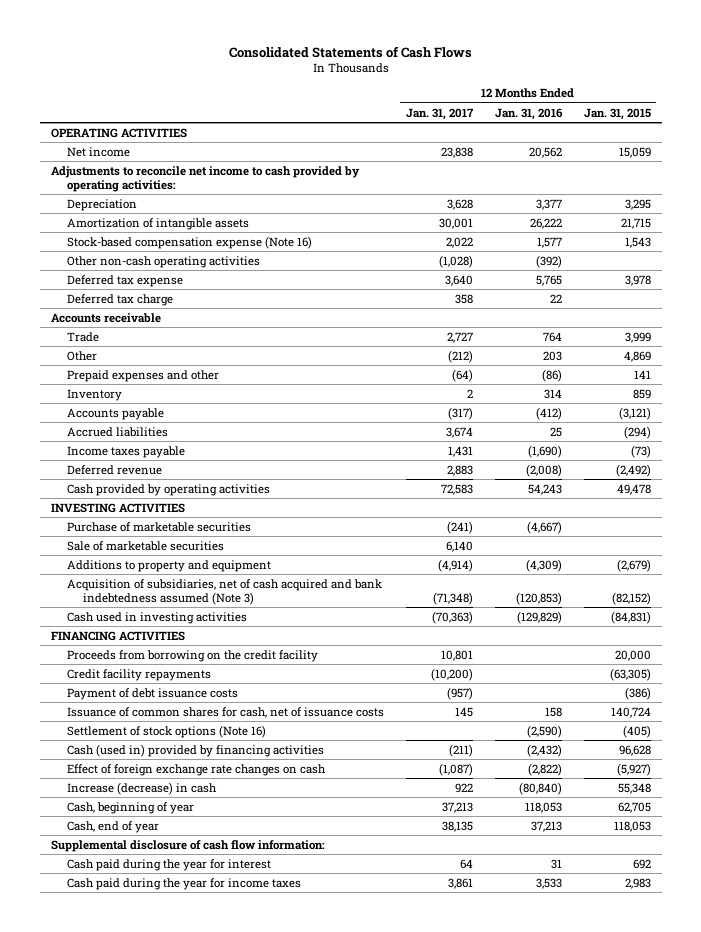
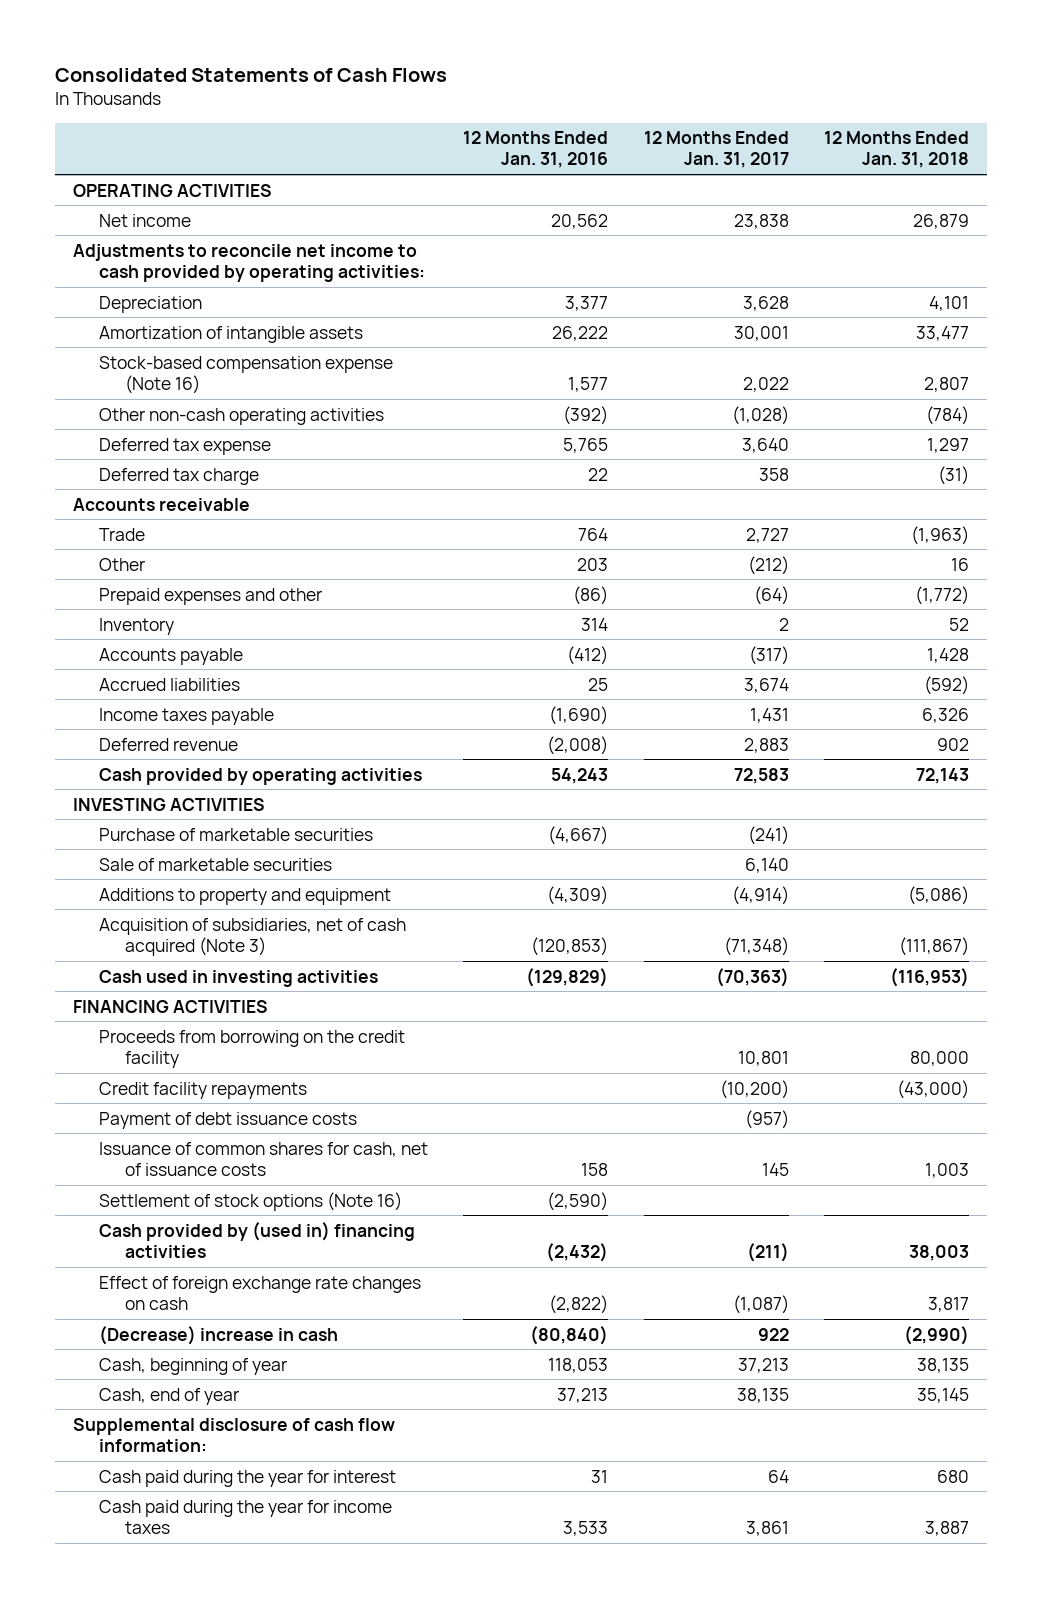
[583,107,651,120] Jan. 31, 2015 -> none
none -> [823,131,969,169] 12 Months Ended Jan. 31, 2018
[66,578,382,605] Acquisition of subsidiaries, net of cash acquired and bank indebtedness assumed (Note 3) -> [98,917,406,956] Acquisition of subsidiaries, net of cash acquired (Note 3)
[66,743,324,757] Cash (used in) provided by financing activities -> [98,1221,415,1258] Cash provided by (used in) financing activities
[66,781,217,795] Increase (decrease) in cash -> [98,1325,338,1345] (Decrease) increase in cash

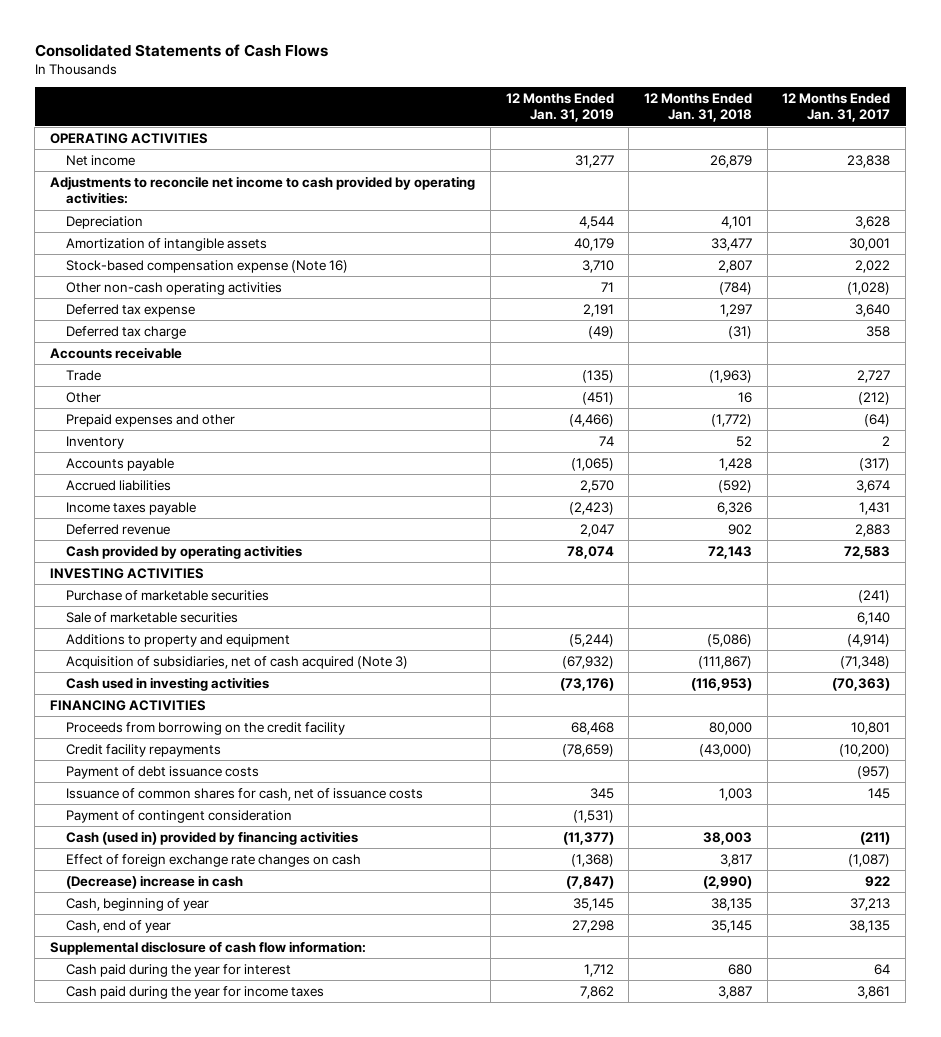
[463,131,609,169] 12 Months Ended Jan. 31, 2016 -> none
none -> [505,93,614,123] 12 Months Ended Jan. 31, 2019
[98,1191,402,1211] Settlement of stock options (Note 16) -> none
none -> [65,809,292,823] Payment of contingent consideration
[98,1221,415,1258] Cash provided by (used in) financing activities -> [65,830,358,845] Cash (used in) provided by financing activities

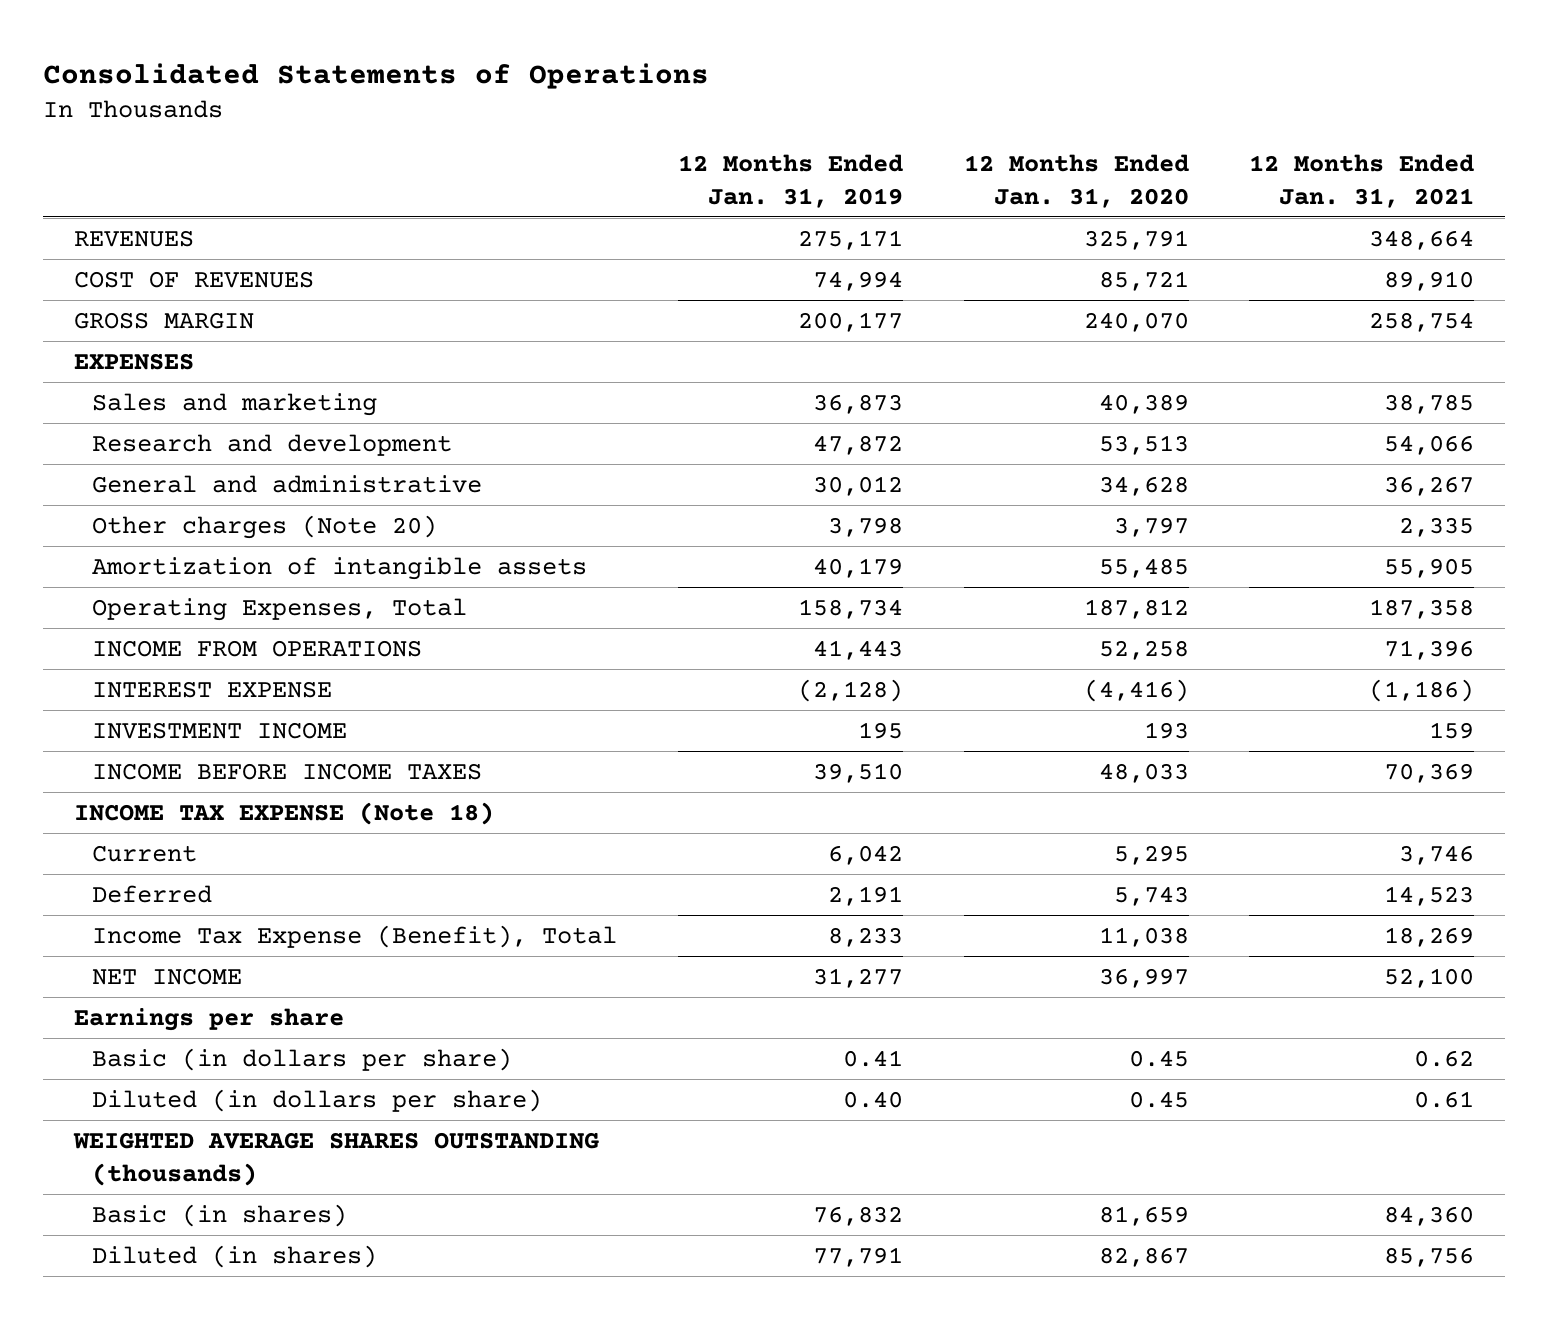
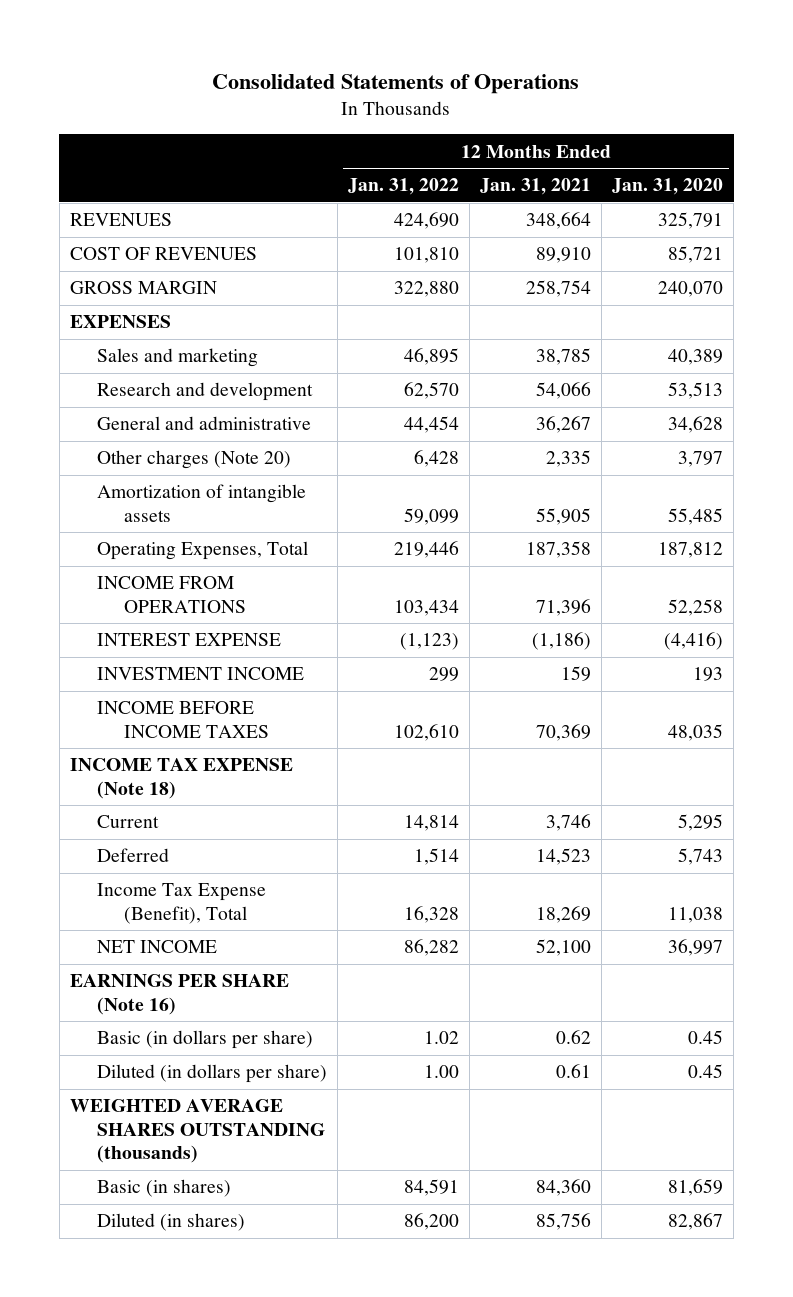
[677,153,903,208] 12 Months Ended Jan. 31, 2019 -> none
none -> [347,178,459,196] Jan. 31, 2022
[1098,762,1189,783] 48,033 -> [668,723,724,741] 48,035
[73,1007,344,1031] Earnings per share -> [69,974,289,1015] EARNINGS PER SHARE (Note 16)

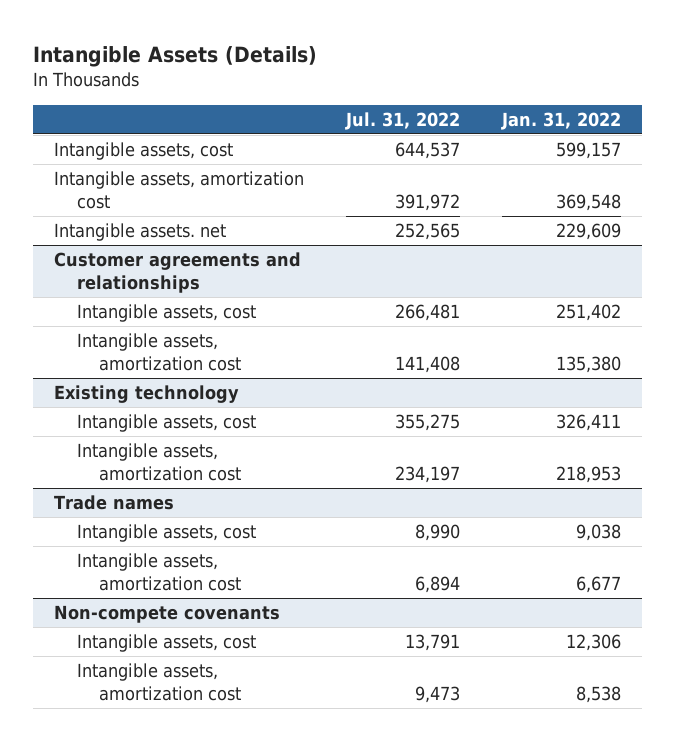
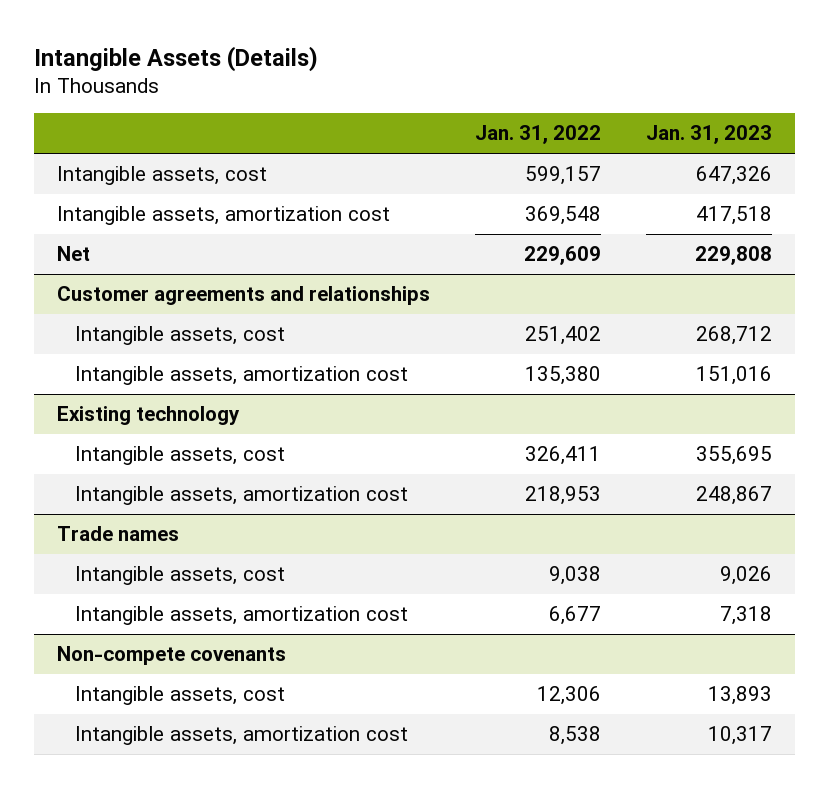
[345,111,461,130] Jul. 31, 2022 -> none
none -> [646,125,773,145] Jan. 31, 2023
[54,223,227,242] Intangible assets. net -> [56,246,90,262] Net

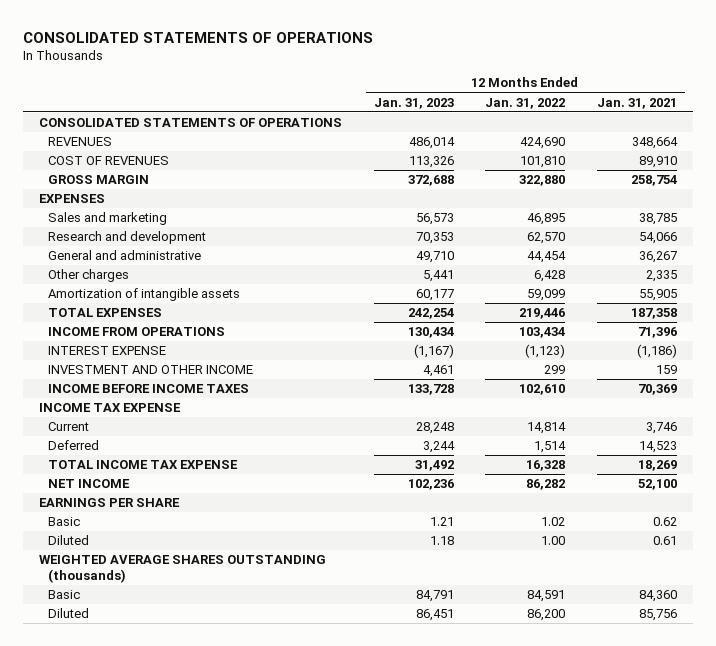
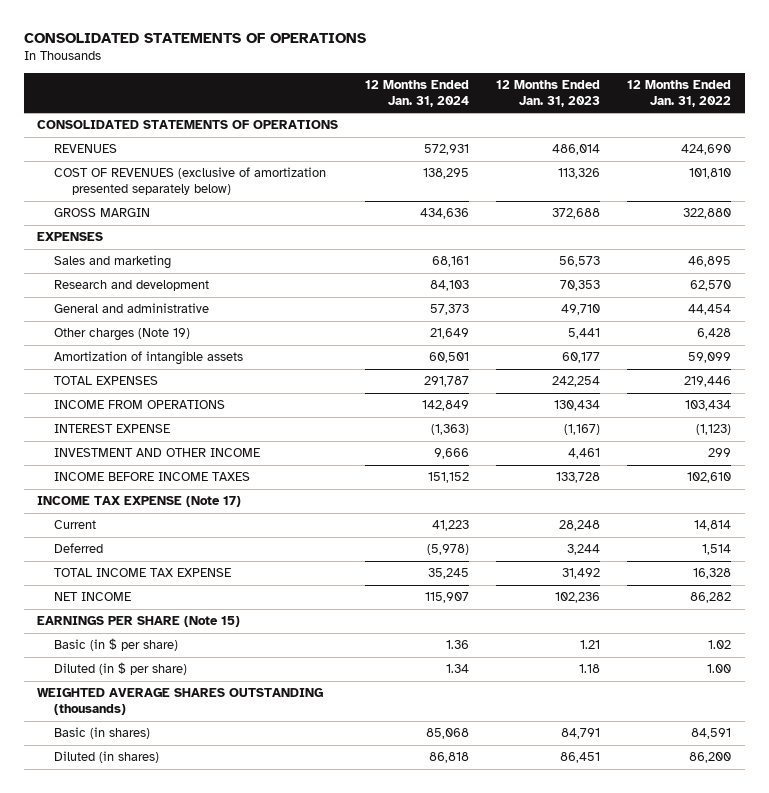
[597,97,678,109] Jan. 31, 2021 -> none
none -> [365,79,470,107] 12 Months Ended Jan. 31, 2024
[47,156,169,166] COST OF REVENUES -> [54,167,327,196] COST OF REVENUES (exclusive of amortization presented separately below)
[47,269,129,283] Other charges -> [54,328,191,342] Other charges (Note 19)
[38,403,181,413] INCOME TAX EXPENSE -> [37,496,242,508] INCOME TAX EXPENSE (Note 17)
[38,498,180,508] EARNINGS PER SHARE -> [37,616,241,628] EARNINGS PER SHARE (Note 15)
[47,517,80,527] Basic -> [54,638,179,652] Basic (in $ per share)
[47,535,89,546] Diluted -> [54,662,188,676] Diluted (in $ per share)
[47,590,80,600] Basic -> [54,727,151,740] Basic (in shares)
[47,608,89,619] Diluted -> [54,751,160,764] Diluted (in shares)

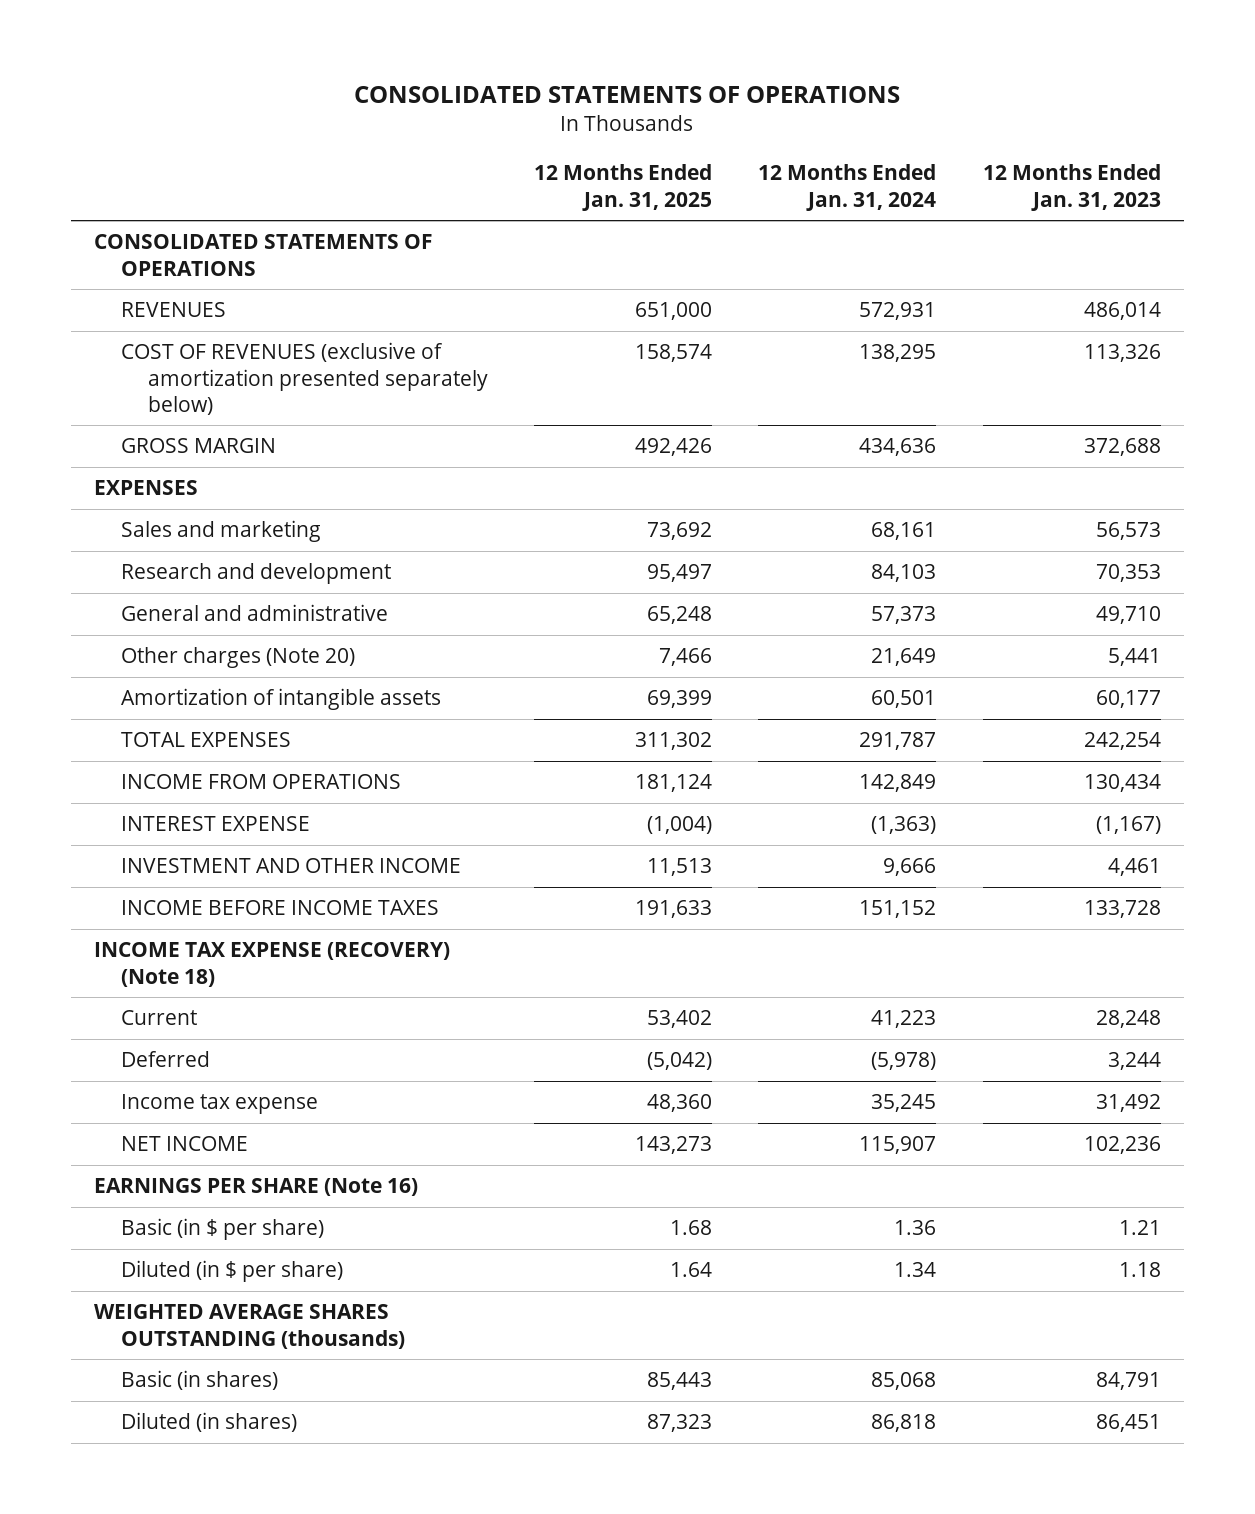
[627,79,732,107] 12 Months Ended Jan. 31, 2022 -> none
none -> [533,164,712,211] 12 Months Ended Jan. 31, 2025
[54,328,191,342] Other charges (Note 19) -> [120,647,355,669] Other charges (Note 20)
[37,496,242,508] INCOME TAX EXPENSE (Note 17) -> [94,942,451,987] INCOME TAX EXPENSE (RECOVERY) (Note 18)
[54,568,232,578] TOTAL INCOME TAX EXPENSE -> [120,1094,318,1115] Income tax expense
[37,616,241,628] EARNINGS PER SHARE (Note 15) -> [94,1178,419,1197] EARNINGS PER SHARE (Note 16)

